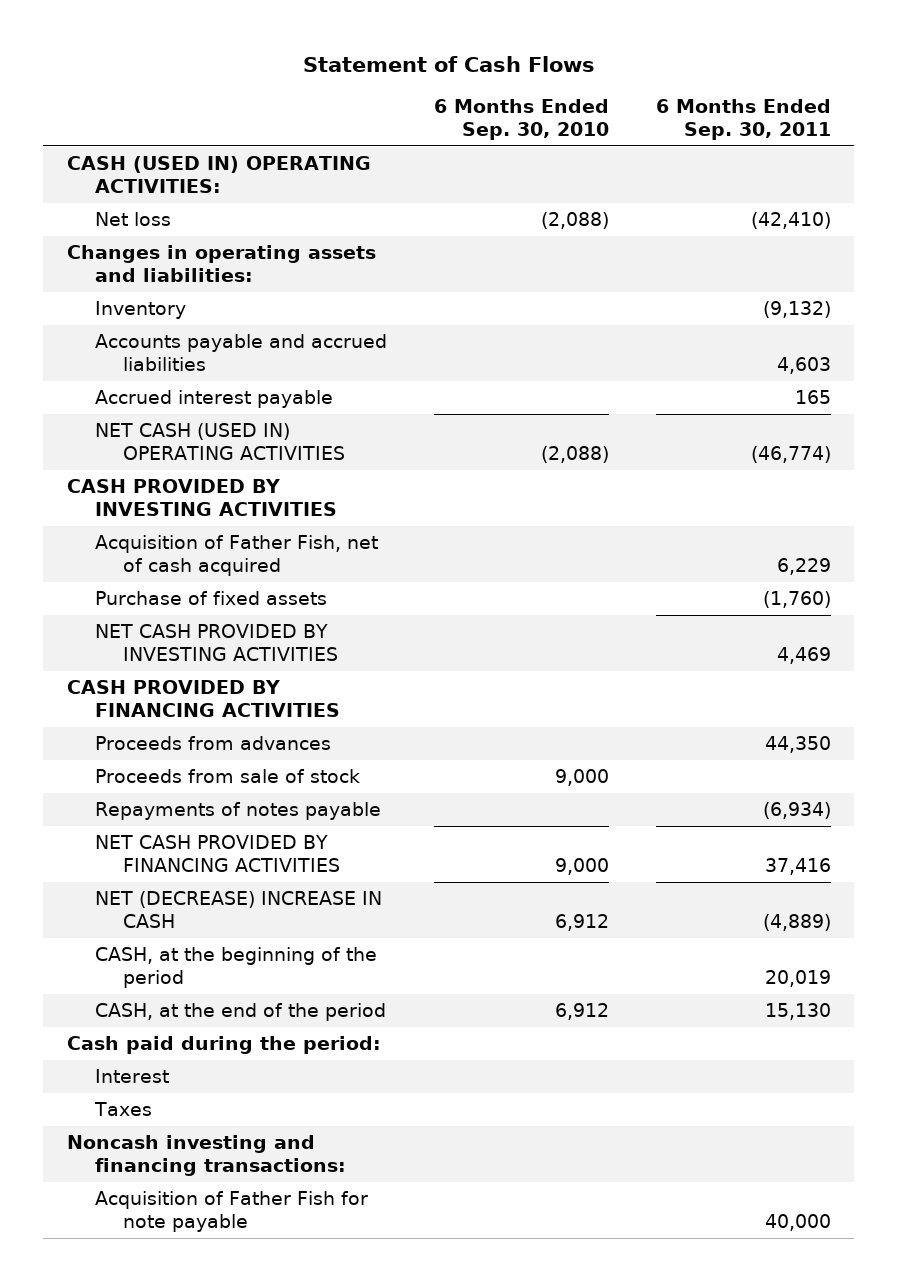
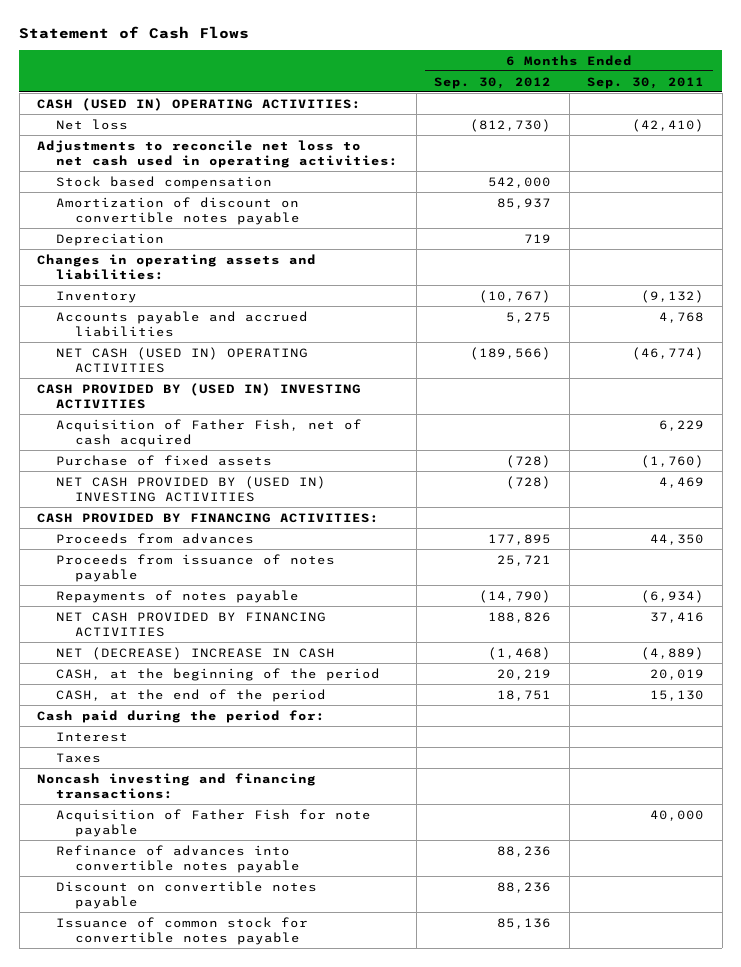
[433,99,609,140] 6 Months Ended Sep. 30, 2010 -> none
none -> [434,76,552,89] Sep. 30, 2012
none -> [37,139,399,169] Adjustments to reconcile net loss to net cash used in operating activities:
none -> [56,175,273,189] Stock based compensation
none -> [56,196,301,226] Amortization of discount on convertible notes payable
none -> [56,232,165,246] Depreciation
[94,390,333,409] Accrued interest payable -> none
[776,356,831,374] 4,603 -> [659,311,705,323] 4,768
[66,479,337,516] CASH PROVIDED BY INVESTING ACTIVITIES -> [37,382,362,410] CASH PROVIDED BY (USED IN) INVESTING ACTIVITIES
[94,624,338,661] NET CASH PROVIDED BY INVESTING ACTIVITIES -> [56,475,327,503] NET CASH PROVIDED BY (USED IN) INVESTING ACTIVITIES
[66,680,340,717] CASH PROVIDED BY FINANCING ACTIVITIES -> [37,512,380,523] CASH PROVIDED BY FINANCING ACTIVITIES:
[94,769,360,784] Proceeds from sale of stock -> none
none -> [56,553,336,583] Proceeds from issuance of notes payable
[66,1036,381,1055] Cash paid during the period: -> [37,709,326,723] Cash paid during the period for:
none -> [56,844,301,874] Refinance of advances into convertible notes payable
none -> [56,880,318,910] Discount on convertible notes payable
none -> [56,916,309,946] Issuance of common stock for convertible notes payable

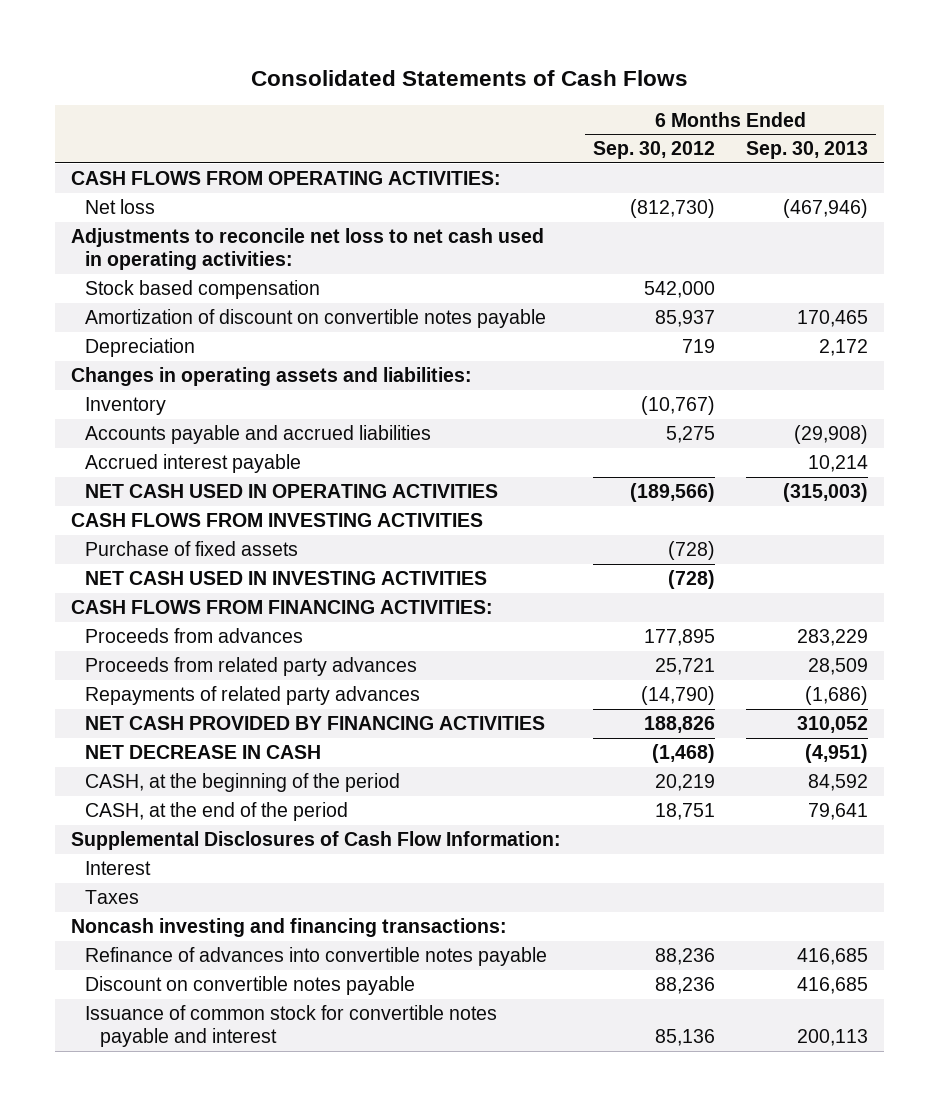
[19,26,250,40] Statement of Cash Flows -> [250,69,688,86] Consolidated Statements of Cash Flows
[587,76,705,89] Sep. 30, 2011 -> none
none -> [746,141,869,160] Sep. 30, 2013
[37,97,362,111] CASH (USED IN) OPERATING ACTIVITIES: -> [71,171,502,186] CASH FLOWS FROM OPERATING ACTIVITIES:
[56,418,363,448] Acquisition of Father Fish, net of cash acquired -> none
none -> [85,454,302,474] Accrued interest payable
[56,346,309,374] NET CASH (USED IN) OPERATING ACTIVITIES -> [85,484,499,499] NET CASH USED IN OPERATING ACTIVITIES
[37,382,362,410] CASH PROVIDED BY (USED IN) INVESTING ACTIVITIES -> [71,513,484,528] CASH FLOWS FROM INVESTING ACTIVITIES
[56,475,327,503] NET CASH PROVIDED BY (USED IN) INVESTING ACTIVITIES -> [85,571,488,586] NET CASH USED IN INVESTING ACTIVITIES
[37,512,380,523] CASH PROVIDED BY FINANCING ACTIVITIES: -> [71,600,494,615] CASH FLOWS FROM FINANCING ACTIVITIES:
[56,553,336,583] Proceeds from issuance of notes payable -> [85,657,418,677] Proceeds from related party advances
[56,589,300,603] Repayments of notes payable -> [85,686,421,706] Repayments of related party advances
[56,646,336,660] NET (DECREASE) INCREASE IN CASH -> [85,745,322,760] NET DECREASE IN CASH
[37,709,326,723] Cash paid during the period for: -> none
none -> [71,831,562,851] Supplemental Disclosures of Cash Flow Information:
[56,808,372,838] Acquisition of Father Fish for note payable -> none
[56,916,309,946] Issuance of common stock for convertible notes payable -> [85,1005,498,1048] Issuance of common stock for convertible notes payable and interest

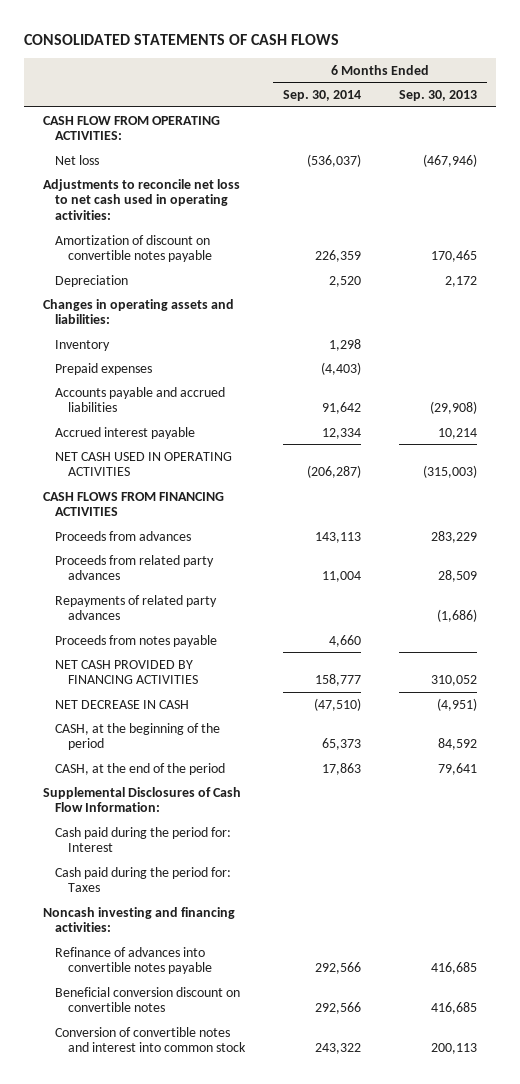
[250,69,688,86] Consolidated Statements of Cash Flows -> [23,33,339,45] CONSOLIDATED STATEMENTS OF CASH FLOWS
[592,141,715,160] Sep. 30, 2012 -> none
none -> [282,89,361,101] Sep. 30, 2014
[71,171,502,186] CASH FLOWS FROM OPERATING ACTIVITIES: -> [42,115,220,141] CASH FLOW FROM OPERATING ACTIVITIES:
[85,280,321,300] Stock based compensation -> none
none -> [55,362,153,375] Prepaid expenses
[71,513,484,528] CASH FLOWS FROM INVESTING ACTIVITIES -> none
[85,541,299,557] Purchase of fixed assets -> none
[85,571,488,586] NET CASH USED IN INVESTING ACTIVITIES -> none
[71,600,494,615] CASH FLOWS FROM FINANCING ACTIVITIES: -> [42,491,224,517] CASH FLOWS FROM FINANCING ACTIVITIES
none -> [55,634,218,647] Proceeds from notes payable
[85,861,152,876] Interest -> [55,826,232,853] Cash paid during the period for: Interest
[85,890,140,905] Taxes -> [55,866,232,893] Cash paid during the period for: Taxes
[71,918,508,938] Noncash investing and financing transactions: -> [42,906,235,933] Noncash investing and financing activities:
[85,976,416,996] Discount on convertible notes payable -> [55,986,241,1013] Beneficial conversion discount on convertible notes
[85,1005,498,1048] Issuance of common stock for convertible notes payable and interest -> [55,1026,246,1053] Conversion of convertible notes and interest into common stock

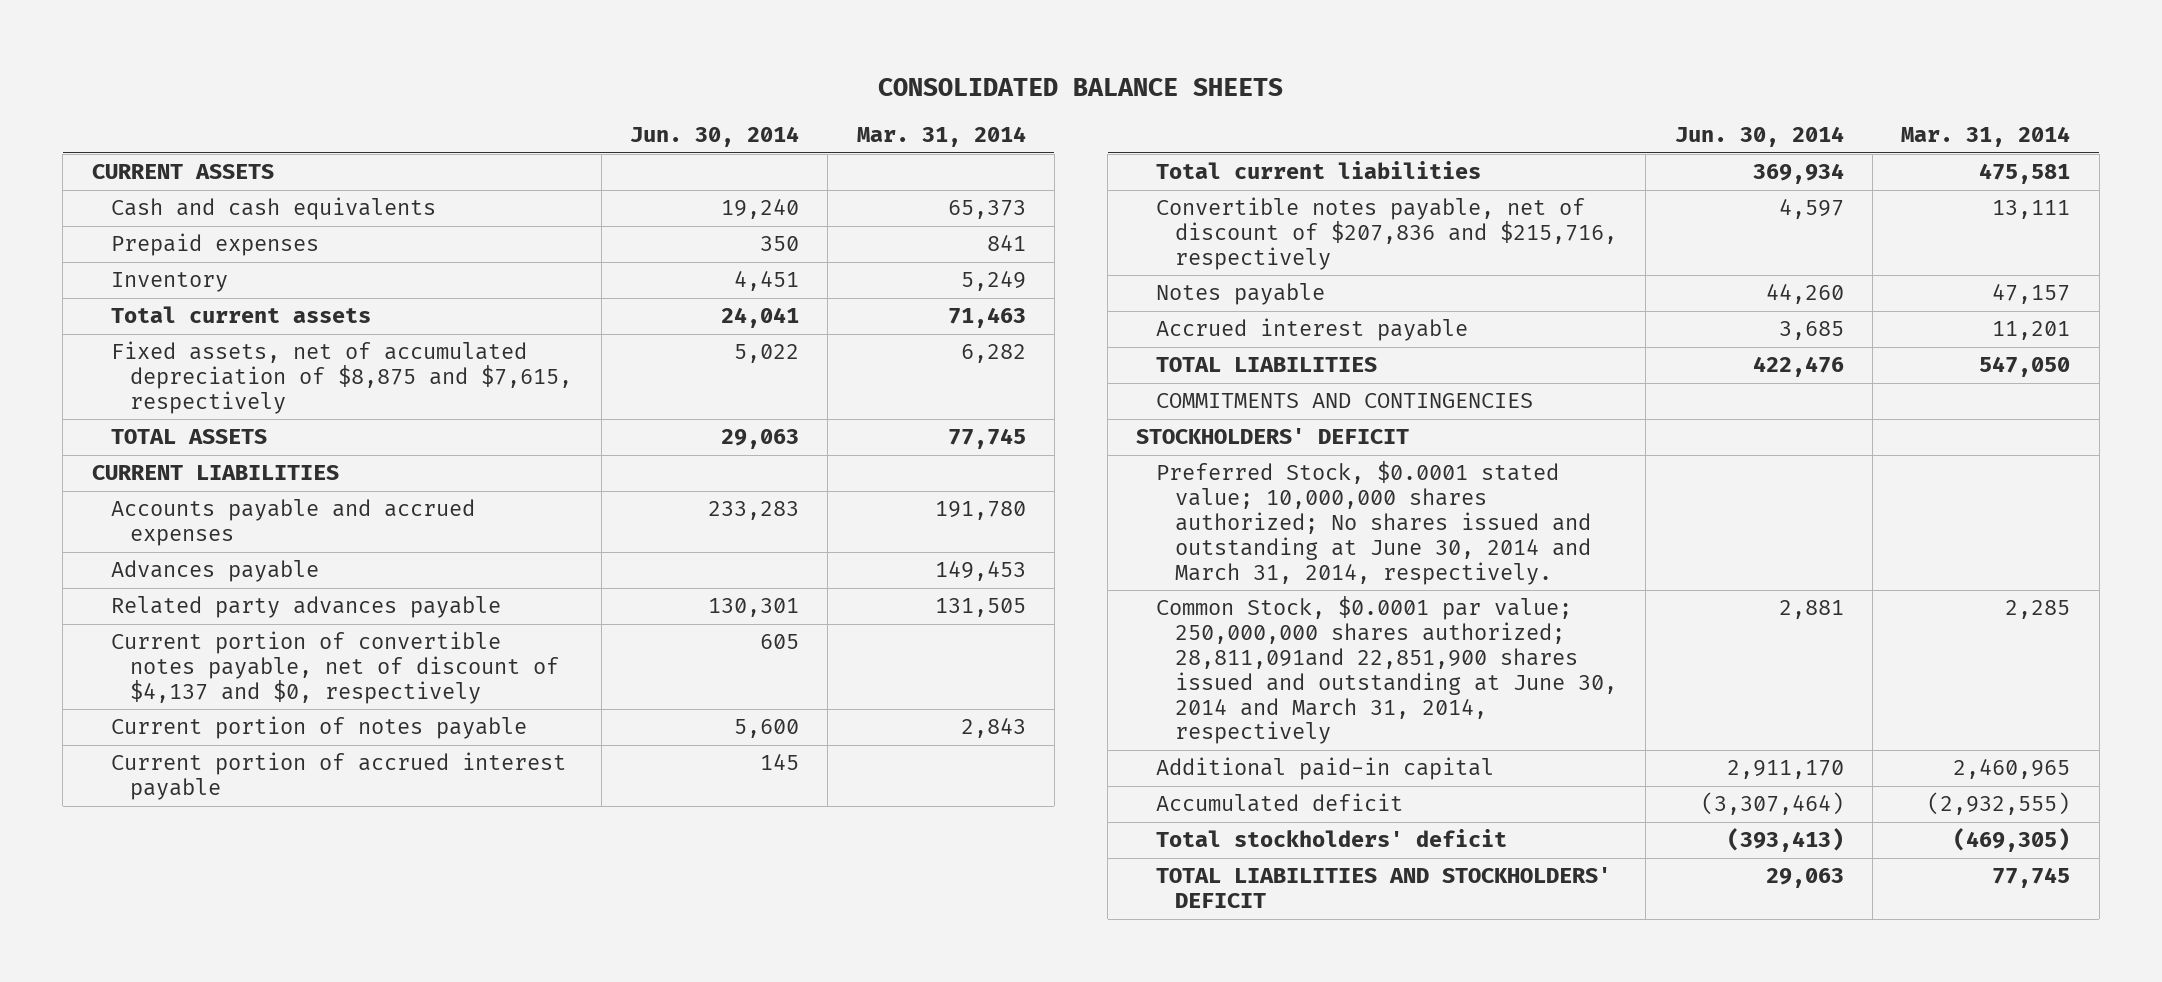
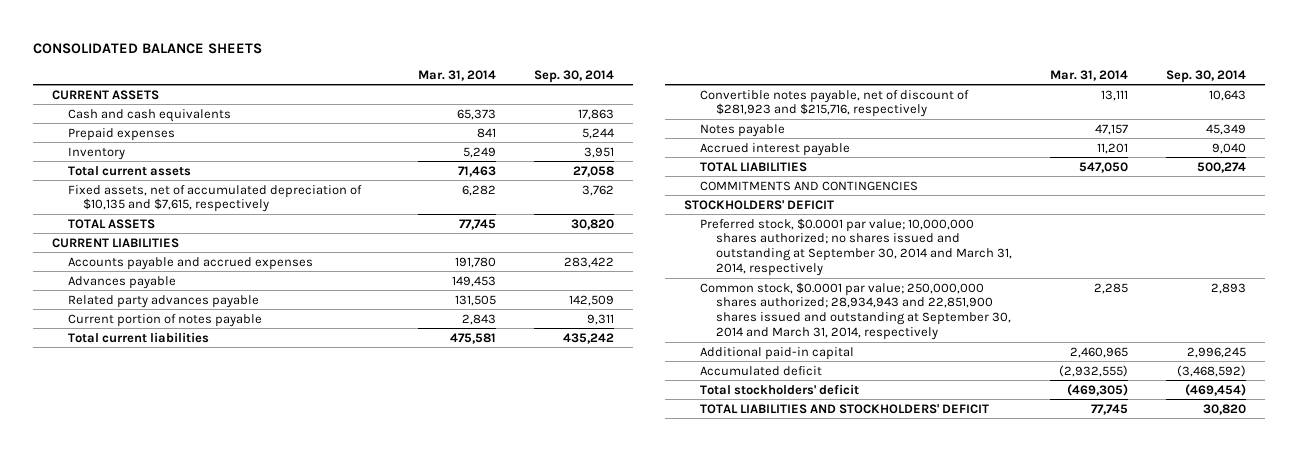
[629,126,799,148] Jun. 30, 2014 -> none
none -> [533,69,614,83] Sep. 30, 2014
[110,341,573,414] Fixed assets, net of accumulated depreciation of $8,875 and $7,615, respectively -> [67,184,362,213] Fixed assets, net of accumulated depreciation of $10,135 and $7,615, respectively
[110,631,560,704] Current portion of convertible notes payable, net of discount of $4,137 and $0, respectively -> none
[110,752,566,801] Current portion of accrued interest payable -> none
[1155,197,1618,270] Convertible notes payable, net of discount of $207,836 and $215,716, respectively -> [699,89,969,118] Convertible notes payable, net of discount of $281,923 and $215,716, respectively
[1155,461,1592,585] Preferred Stock, $0.0001 stated value; 10,000,000 shares authorized; No shares issued and outstanding at June 30, 2014 and March 31, 2014, respectively. -> [699,217,1012,277] Preferred stock, $0.0001 par value; 10,000,000 shares authorized; no shares issued and outstanding at September 30, 2014 and March 31, 2014, respectively
[1155,596,1618,745] Common Stock, $0.0001 par value; 250,000,000 shares authorized; 28,811,091and 22,851,900 shares issued and outstanding at June 30, 2014 and March 31, 2014, respectively -> [699,281,1011,341] Common stock, $0.0001 par value; 250,000,000 shares authorized; 28,934,943 and 22,851,900 shares issued and outstanding at September 30, 2014 and March 31, 2014, respectively

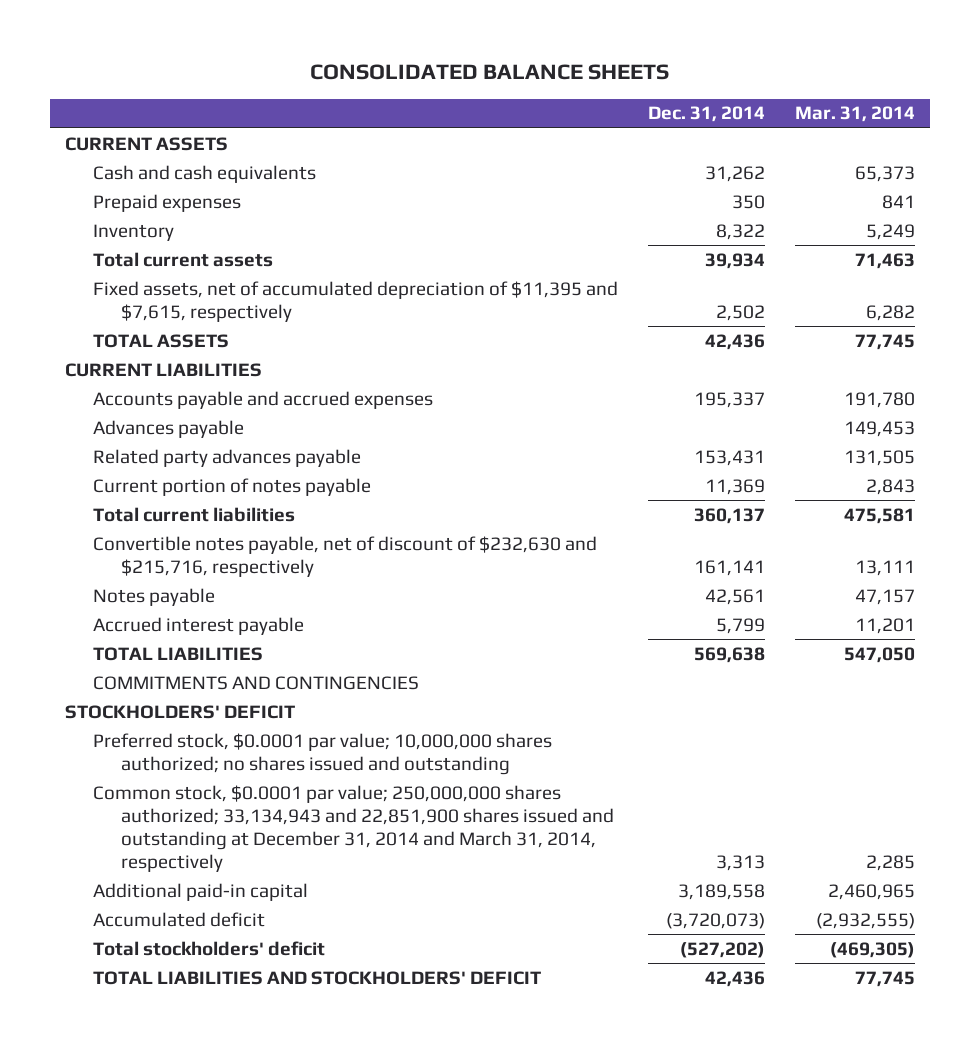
[533,69,614,83] Sep. 30, 2014 -> none
none -> [648,106,766,123] Dec. 31, 2014
[67,184,362,213] Fixed assets, net of accumulated depreciation of $10,135 and $7,615, respectively -> [93,280,619,322] Fixed assets, net of accumulated depreciation of $11,395 and $7,615, respectively
[699,89,969,118] Convertible notes payable, net of discount of $281,923 and $215,716, respectively -> [93,535,598,577] Convertible notes payable, net of discount of $232,630 and $215,716, respectively
[699,217,1012,277] Preferred stock, $0.0001 par value; 10,000,000 shares authorized; no shares issued and outstanding at September 30, 2014 and March 31, 2014, respectively -> [93,732,553,775] Preferred stock, $0.0001 par value; 10,000,000 shares authorized; no shares issued and outstanding
[699,281,1011,341] Common stock, $0.0001 par value; 250,000,000 shares authorized; 28,934,943 and 22,851,900 shares issued and outstanding at September 30, 2014 and March 31, 2014, respectively -> [93,784,615,872] Common stock, $0.0001 par value; 250,000,000 shares authorized; 33,134,943 and 22,851,900 shares issued and outstanding at December 31, 2014 and March 31, 2014, respectively

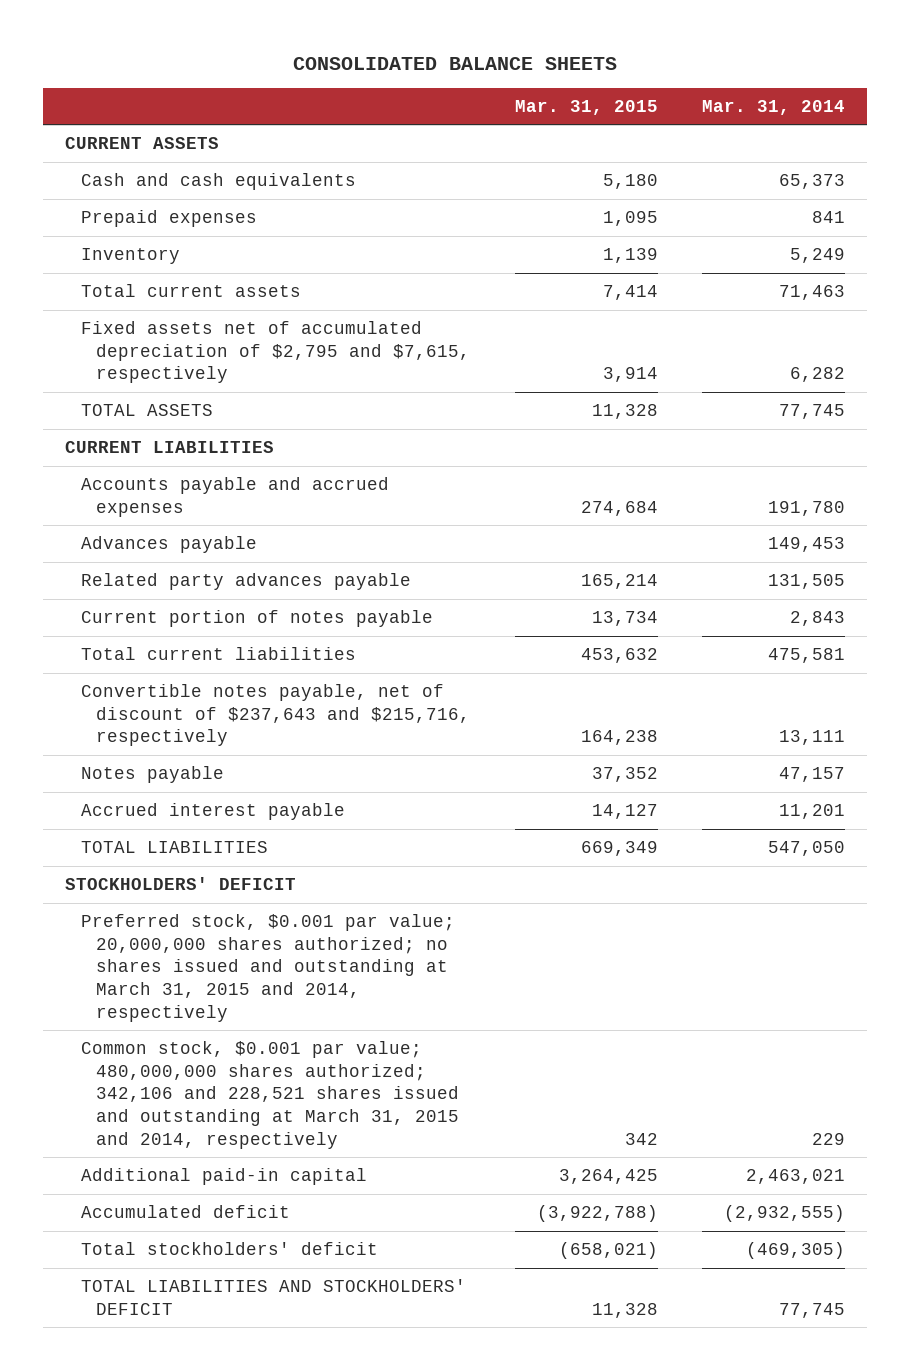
[648,106,766,123] Dec. 31, 2014 -> none
none -> [514,99,658,115] Mar. 31, 2015
[93,280,619,322] Fixed assets, net of accumulated depreciation of $11,395 and $7,615, respectively -> [80,321,471,384] Fixed assets net of accumulated depreciation of $2,795 and $7,615, respectively
[93,535,598,577] Convertible notes payable, net of discount of $232,630 and $215,716, respectively -> [80,684,471,747] Convertible notes payable, net of discount of $237,643 and $215,716, respectively
[93,675,420,690] COMMITMENTS AND CONTINGENCIES -> none
[93,732,553,775] Preferred stock, $0.0001 par value; 10,000,000 shares authorized; no shares issued and outstanding -> [80,914,455,1022] Preferred stock, $0.001 par value; 20,000,000 shares authorized; no shares issued and outstanding at March 31, 2015 and 2014, respectively
[93,784,615,872] Common stock, $0.0001 par value; 250,000,000 shares authorized; 33,134,943 and 22,851,900 shares issued and outstanding at December 31, 2014 and March 31, 2014, respectively -> [80,1041,460,1149] Common stock, $0.001 par value; 480,000,000 shares authorized; 342,106 and 228,521 shares issued and outstanding at March 31, 2015 and 2014, respectively
[866,854,916,871] 2,285 -> [812,1132,846,1145] 229
[828,883,916,900] 2,460,965 -> [746,1169,846,1185] 2,463,021

